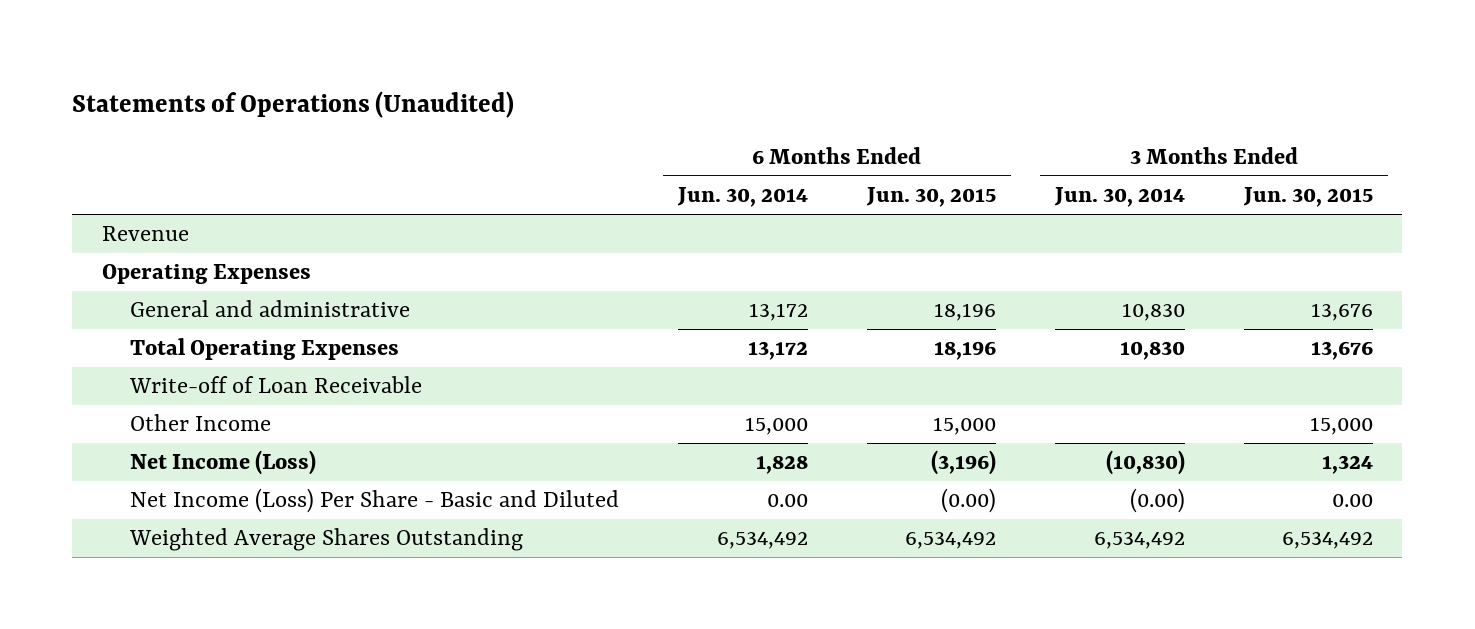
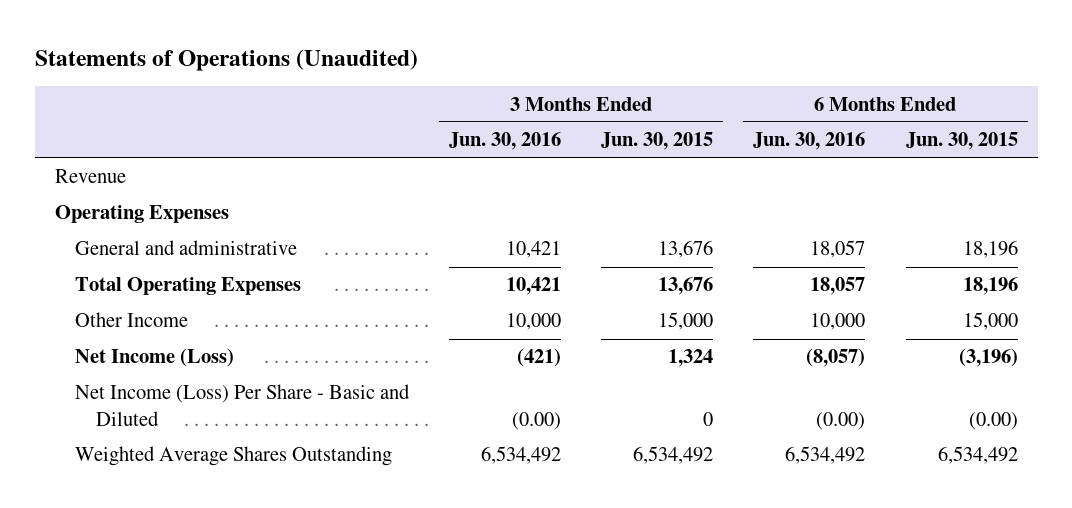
[676,187,808,208] Jun. 30, 2014 -> none
[1053,187,1185,208] Jun. 30, 2014 -> none
none -> [449,132,562,151] Jun. 30, 2016
none -> [753,132,866,151] Jun. 30, 2016
[129,376,423,394] Write-off of Loan Receivable -> none
[1331,494,1373,508] 0.00 -> [703,411,714,426] 0

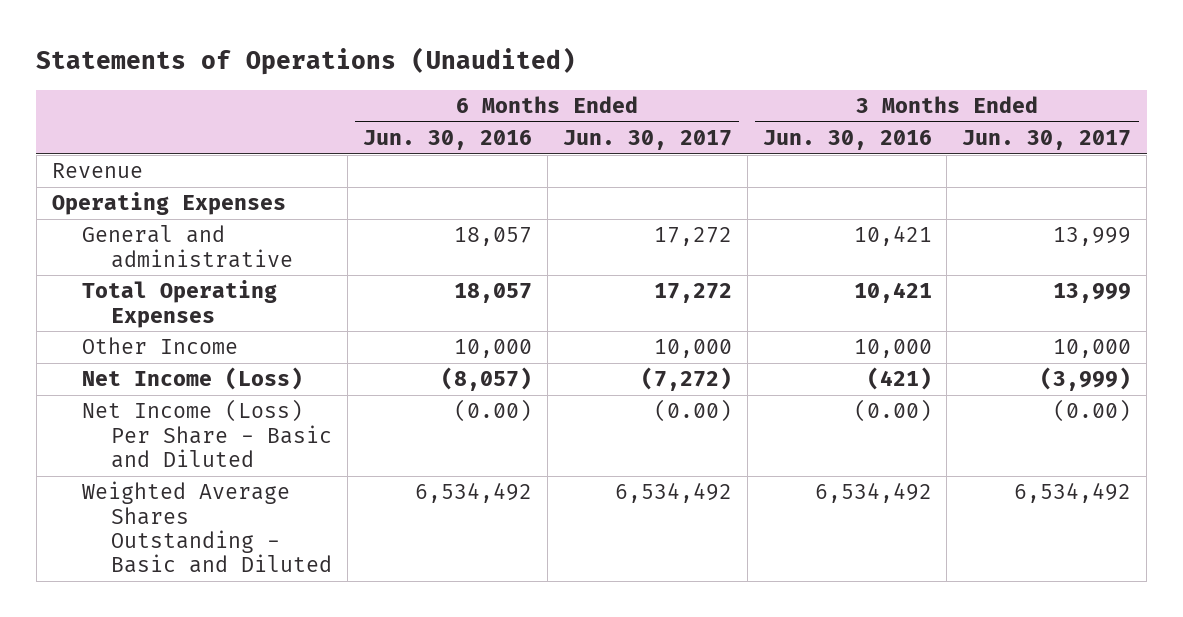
[601,132,714,151] Jun. 30, 2015 -> none
[905,132,1018,151] Jun. 30, 2015 -> none
none -> [562,129,732,150] Jun. 30, 2017
none -> [962,129,1132,150] Jun. 30, 2017
[75,446,393,467] Weighted Average Shares Outstanding -> [81,481,333,574] Weighted Average Shares Outstanding - Basic and Diluted

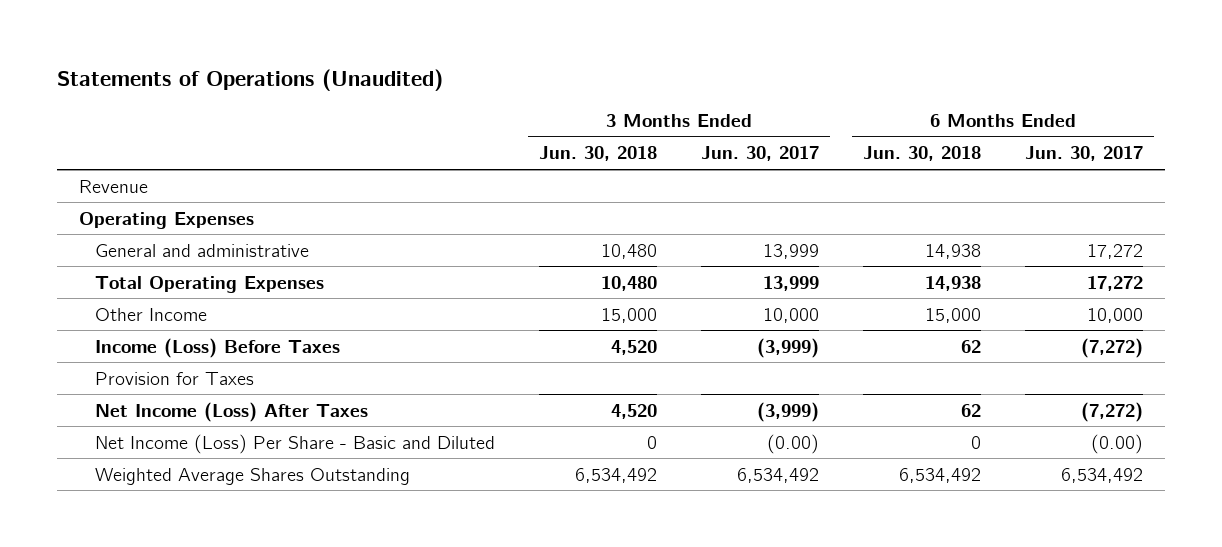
[363,129,533,150] Jun. 30, 2016 -> none
[762,129,932,150] Jun. 30, 2016 -> none
none -> [538,146,657,162] Jun. 30, 2018
none -> [863,146,982,162] Jun. 30, 2018
none -> [94,337,340,358] Income (Loss) Before Taxes
none -> [94,371,254,385] Provision for Taxes
[81,367,303,391] Net Income (Loss) -> [94,401,368,422] Net Income (Loss) After Taxes
[81,481,333,574] Weighted Average Shares Outstanding - Basic and Diluted -> [94,467,410,485] Weighted Average Shares Outstanding

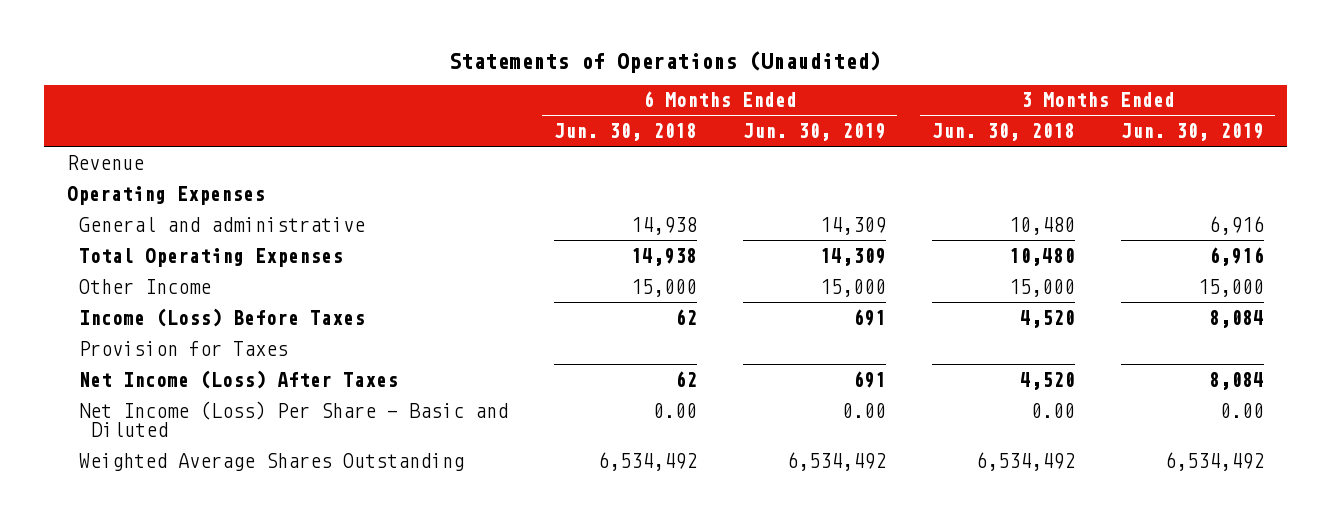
[700,146,819,162] Jun. 30, 2017 -> none
[1025,146,1144,162] Jun. 30, 2017 -> none
none -> [742,122,886,141] Jun. 30, 2019
none -> [1120,122,1264,141] Jun. 30, 2019
[646,435,657,449] 0 -> [1030,402,1075,418] 0.00
[971,435,982,449] 0 -> [652,402,697,418] 0.00

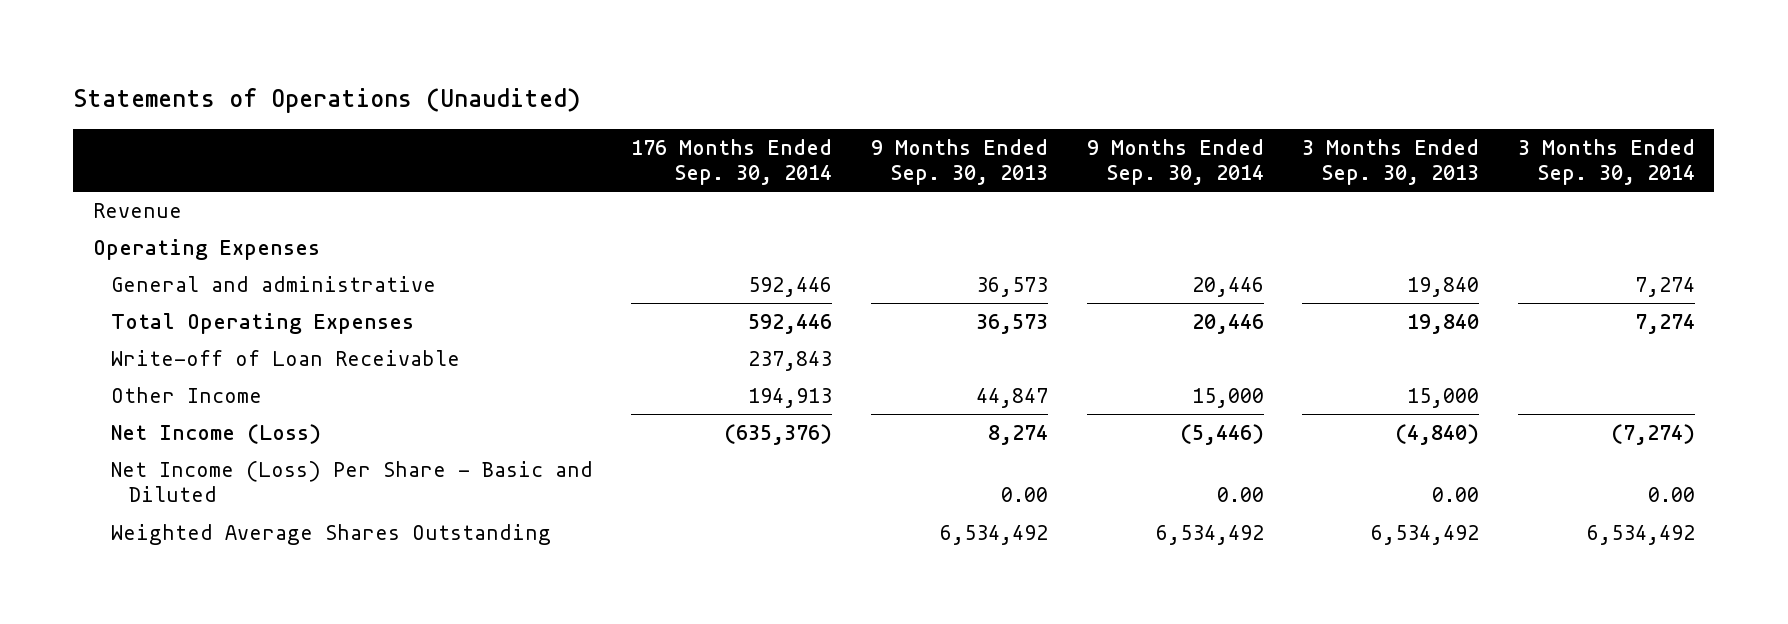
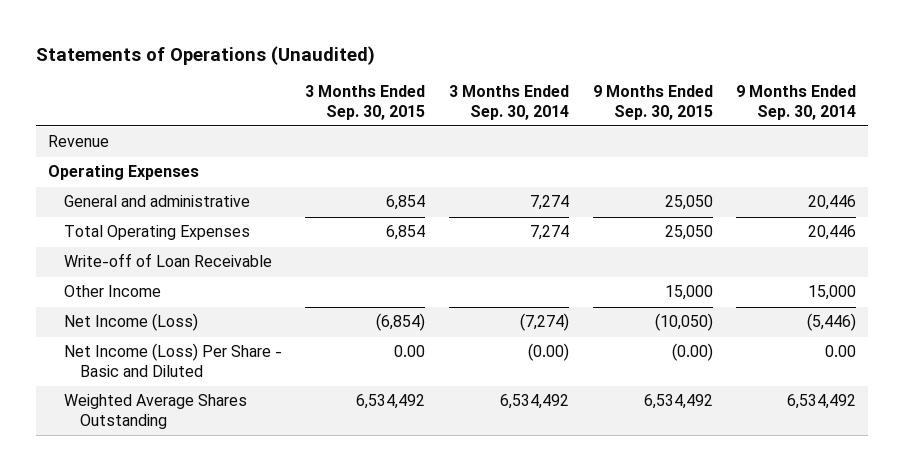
[631,138,833,186] 176 Months Ended Sep. 30, 2014 -> none
[871,138,1049,186] 9 Months Ended Sep. 30, 2013 -> none
[1302,138,1480,186] 3 Months Ended Sep. 30, 2013 -> none
none -> [305,85,426,120] 3 Months Ended Sep. 30, 2015
none -> [592,85,713,120] 9 Months Ended Sep. 30, 2015
[1647,487,1695,503] 0.00 -> [528,343,570,362] (0.00)

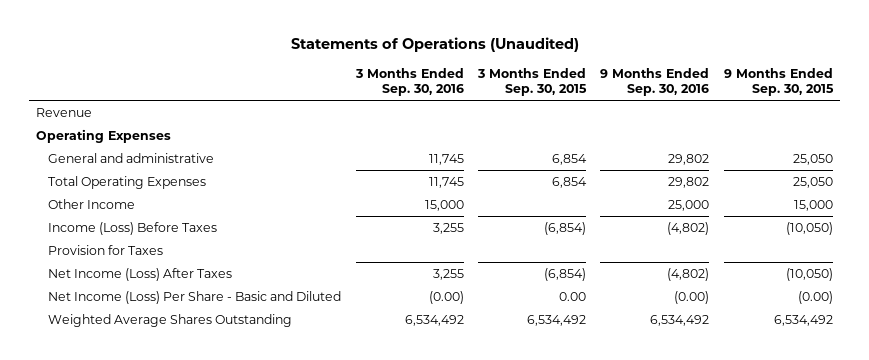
[449,85,570,120] 3 Months Ended Sep. 30, 2014 -> none
[736,85,857,120] 9 Months Ended Sep. 30, 2014 -> none
none -> [354,67,464,97] 3 Months Ended Sep. 30, 2016
none -> [600,67,710,97] 9 Months Ended Sep. 30, 2016
[63,253,272,268] Write-off of Loan Receivable -> none
none -> [48,222,218,236] Income (Loss) Before Taxes
none -> [48,245,164,256] Provision for Taxes
[63,313,198,332] Net Income (Loss) -> [48,268,233,282] Net Income (Loss) After Taxes

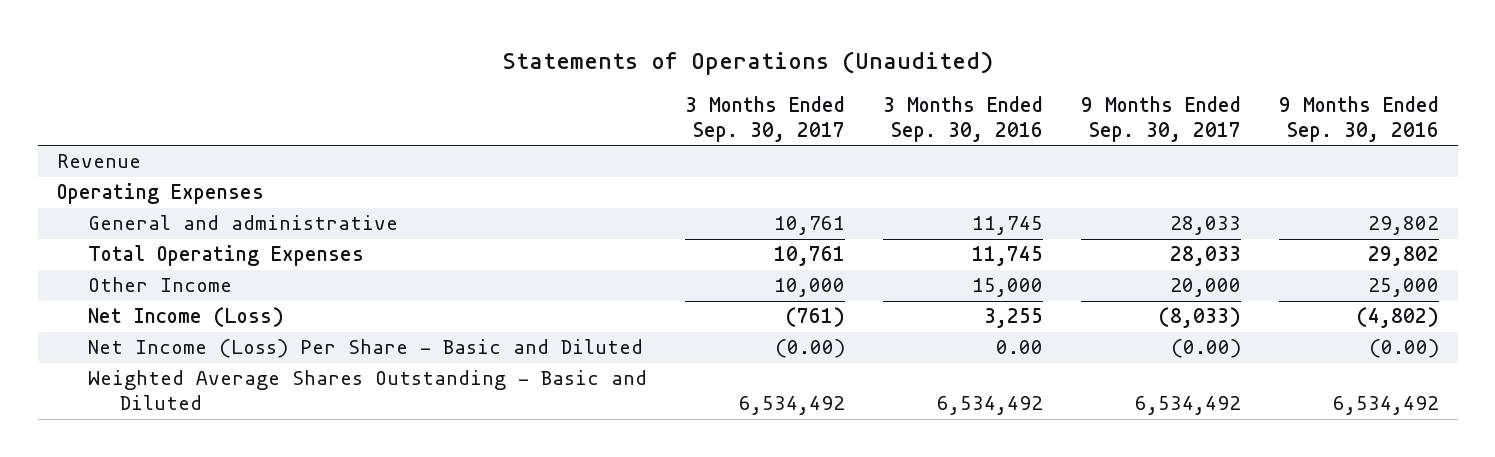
[476,67,587,97] 3 Months Ended Sep. 30, 2015 -> none
[723,67,834,97] 9 Months Ended Sep. 30, 2015 -> none
none -> [685,96,846,142] 3 Months Ended Sep. 30, 2017
none -> [1080,96,1241,142] 9 Months Ended Sep. 30, 2017
[48,222,218,236] Income (Loss) Before Taxes -> none
[48,245,164,256] Provision for Taxes -> none
[48,268,233,282] Net Income (Loss) After Taxes -> [88,307,285,328] Net Income (Loss)
[428,291,464,305] (0.00) -> [996,340,1044,355] 0.00
[48,314,293,328] Weighted Average Shares Outstanding -> [88,370,648,411] Weighted Average Shares Outstanding - Basic and Diluted

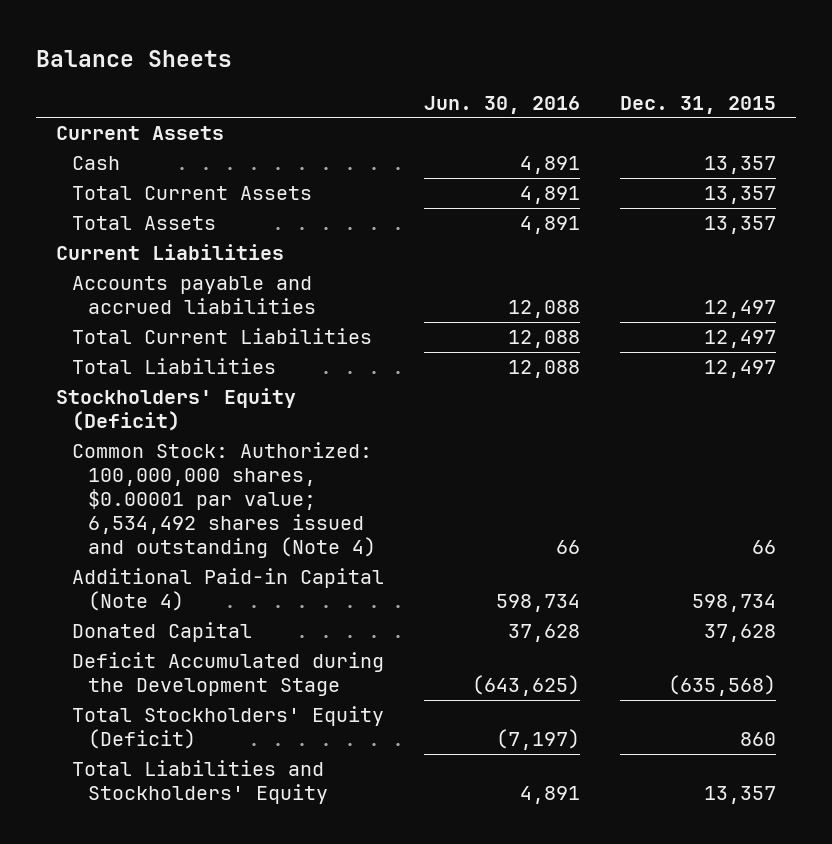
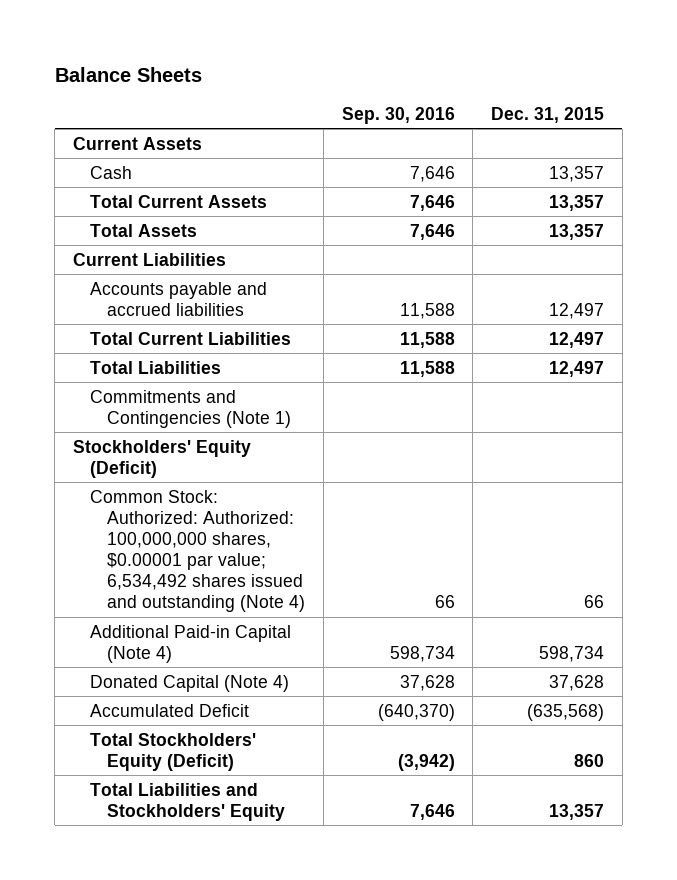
[423,95,580,114] Jun. 30, 2016 -> none
none -> [341,106,455,124] Sep. 30, 2016
none -> [90,389,292,428] Commitments and Contingencies (Note 1)
[71,442,376,559] Common Stock: Authorized: 100,000,000 shares, $0.00001 par value; 6,534,492 shares issued and outstanding (Note 4) -> [90,489,306,613] Common Stock: Authorized: Authorized: 100,000,000 shares, $0.00001 par value; 6,534,492 shares issued and outstanding (Note 4)
[71,622,252,643] Donated Capital -> [90,674,290,692] Donated Capital (Note 4)
[71,652,384,697] Deficit Accumulated during the Development Stage -> [90,703,250,717] Accumulated Deficit

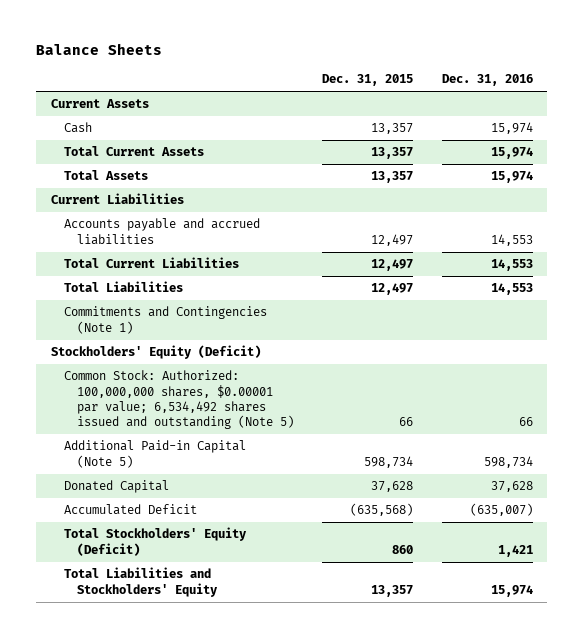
[341,106,455,124] Sep. 30, 2016 -> none
none -> [441,74,533,87] Dec. 31, 2016
[90,489,306,613] Common Stock: Authorized: Authorized: 100,000,000 shares, $0.00001 par value; 6,534,492 shares issued and outstanding (Note 4) -> [63,370,294,430] Common Stock: Authorized: 100,000,000 shares, $0.00001 par value; 6,534,492 shares issued and outstanding (Note 5)
[90,624,292,663] Additional Paid-in Capital (Note 4) -> [63,440,246,468] Additional Paid-in Capital (Note 5)
[90,674,290,692] Donated Capital (Note 4) -> [63,480,169,494] Donated Capital

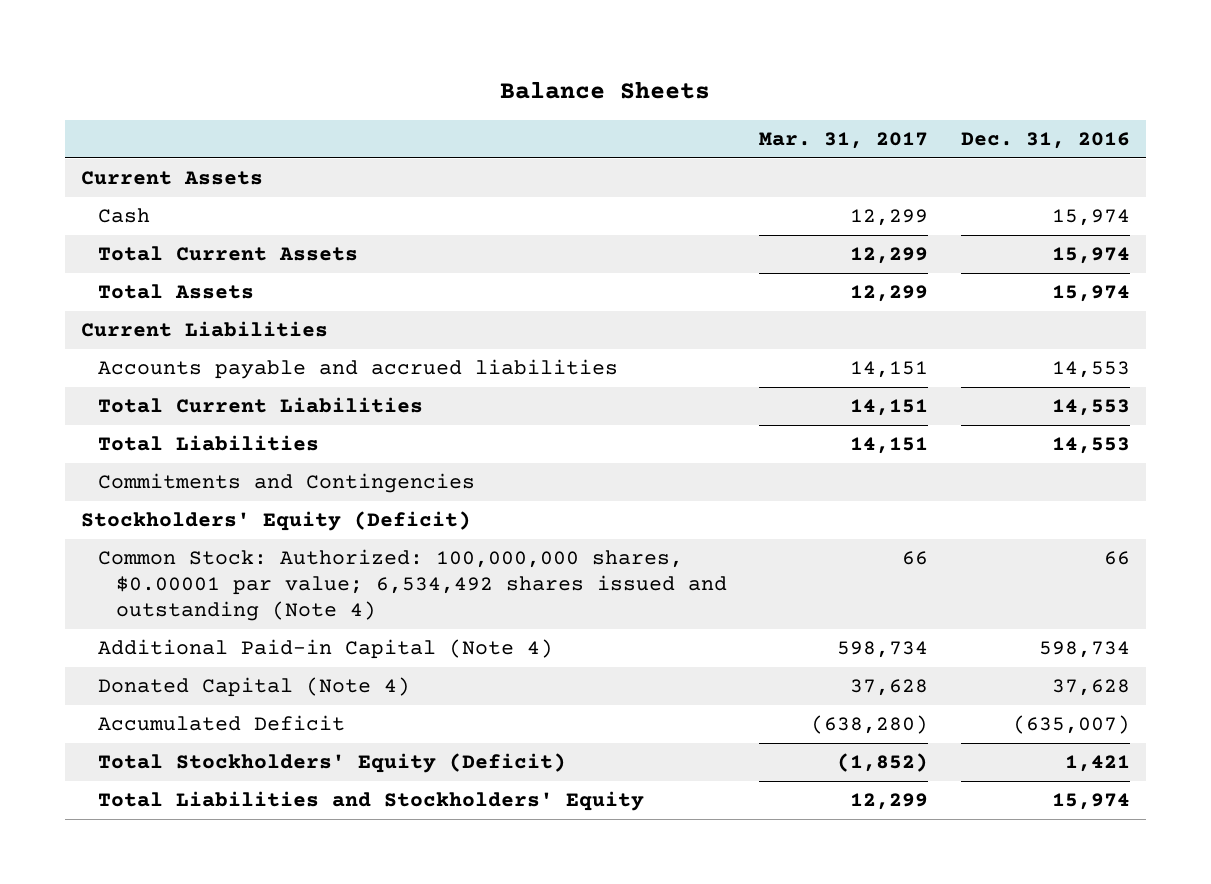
[322,74,414,87] Dec. 31, 2015 -> none
none -> [759,132,929,150] Mar. 31, 2017
[63,306,267,334] Commitments and Contingencies (Note 1) -> [98,473,476,494] Commitments and Contingencies
[63,370,294,430] Common Stock: Authorized: 100,000,000 shares, $0.00001 par value; 6,534,492 shares issued and outstanding (Note 5) -> [98,549,727,622] Common Stock: Authorized: 100,000,000 shares, $0.00001 par value; 6,534,492 shares issued and outstanding (Note 4)
[63,440,246,468] Additional Paid-in Capital (Note 5) -> [98,639,554,660] Additional Paid-in Capital (Note 4)
[63,480,169,494] Donated Capital -> [98,677,411,698] Donated Capital (Note 4)

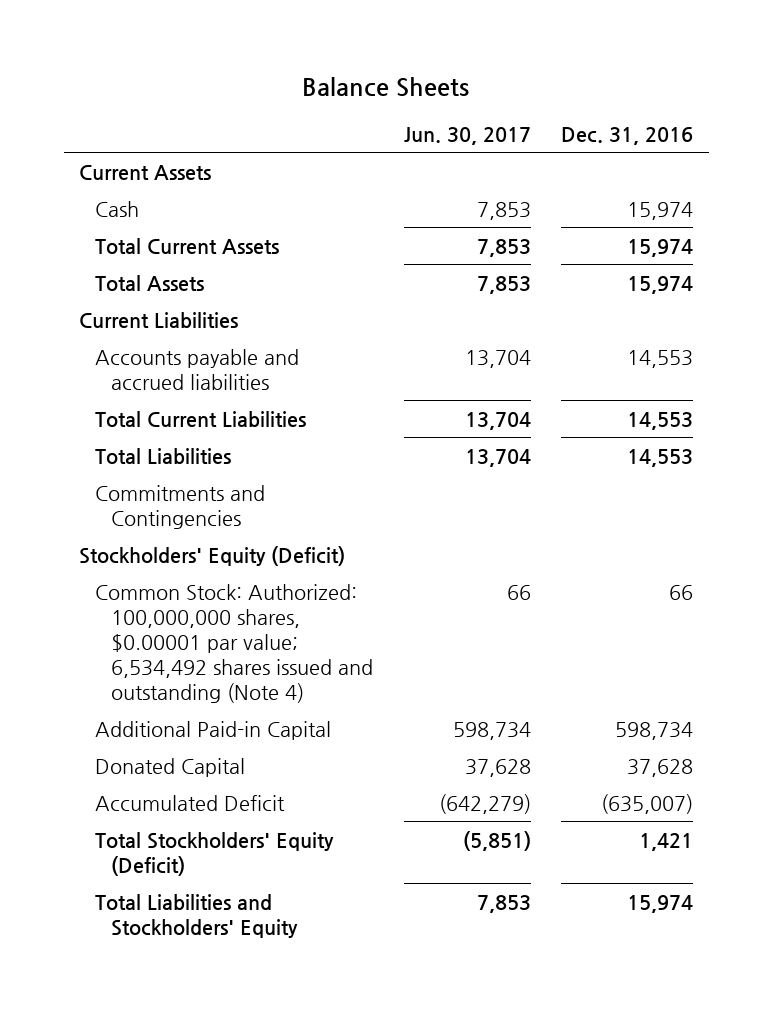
[759,132,929,150] Mar. 31, 2017 -> none
none -> [403,126,531,145] Jun. 30, 2017
[98,639,554,660] Additional Paid-in Capital (Note 4) -> [94,720,331,740] Additional Paid-in Capital
[98,677,411,698] Donated Capital (Note 4) -> [94,757,245,777] Donated Capital

